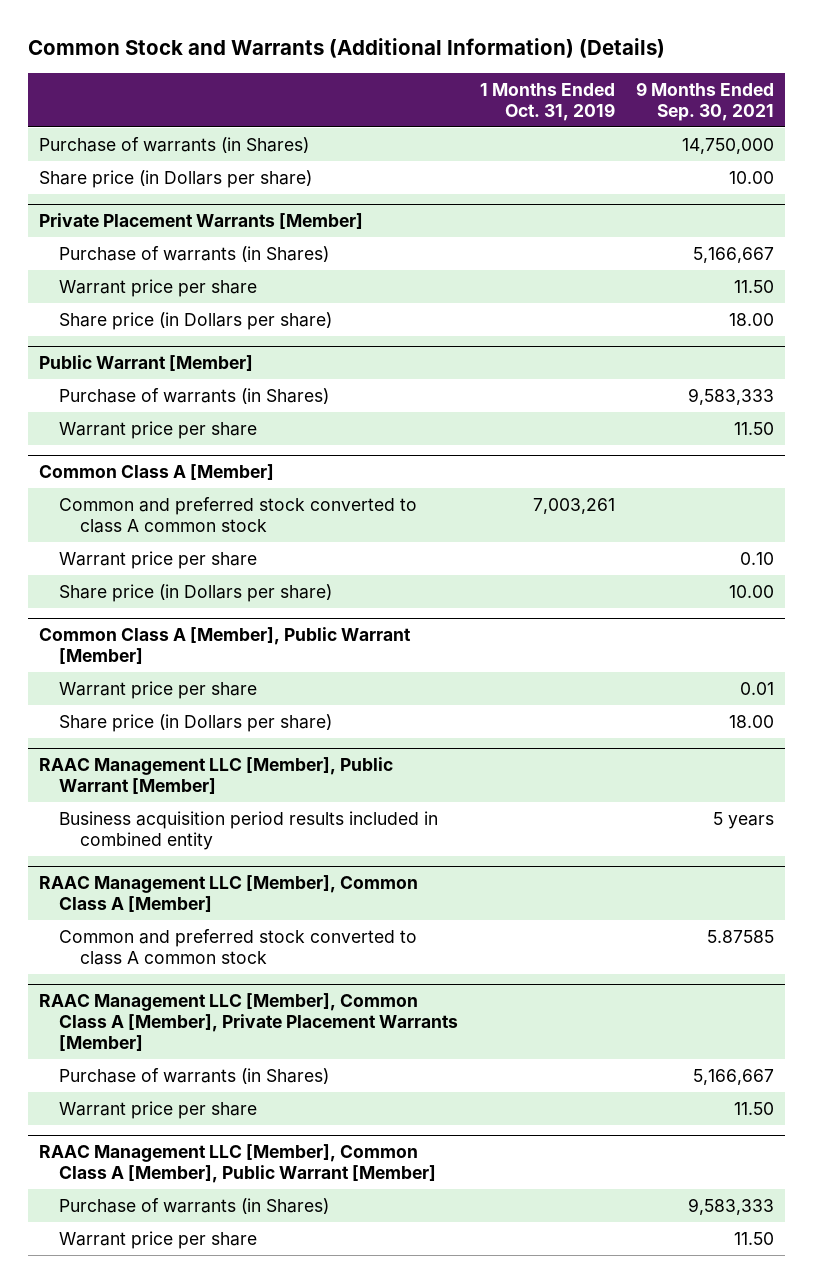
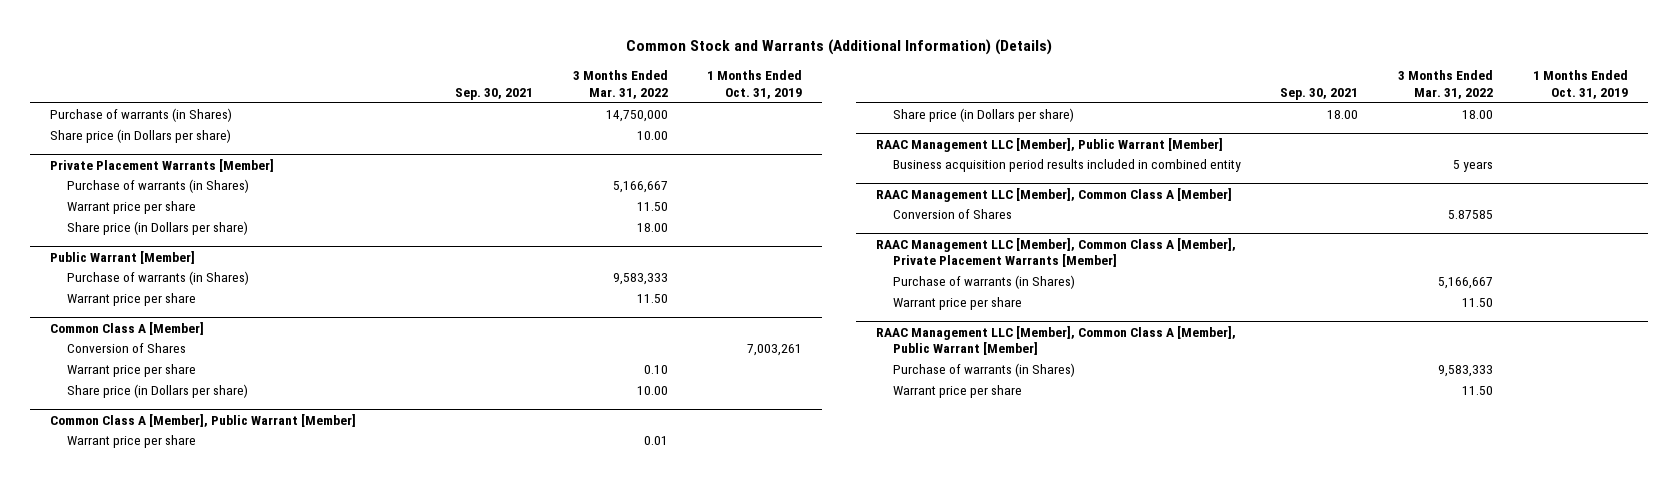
[636,82,775,121] 9 Months Ended Sep. 30, 2021 -> none
none -> [454,87,533,100] Sep. 30, 2021
none -> [572,70,668,99] 3 Months Ended Mar. 31, 2022
[59,497,418,533] Common and preferred stock converted to class A common stock -> [67,343,187,354] Conversion of Shares
[59,929,418,965] Common and preferred stock converted to class A common stock -> [892,209,1012,220] Conversion of Shares

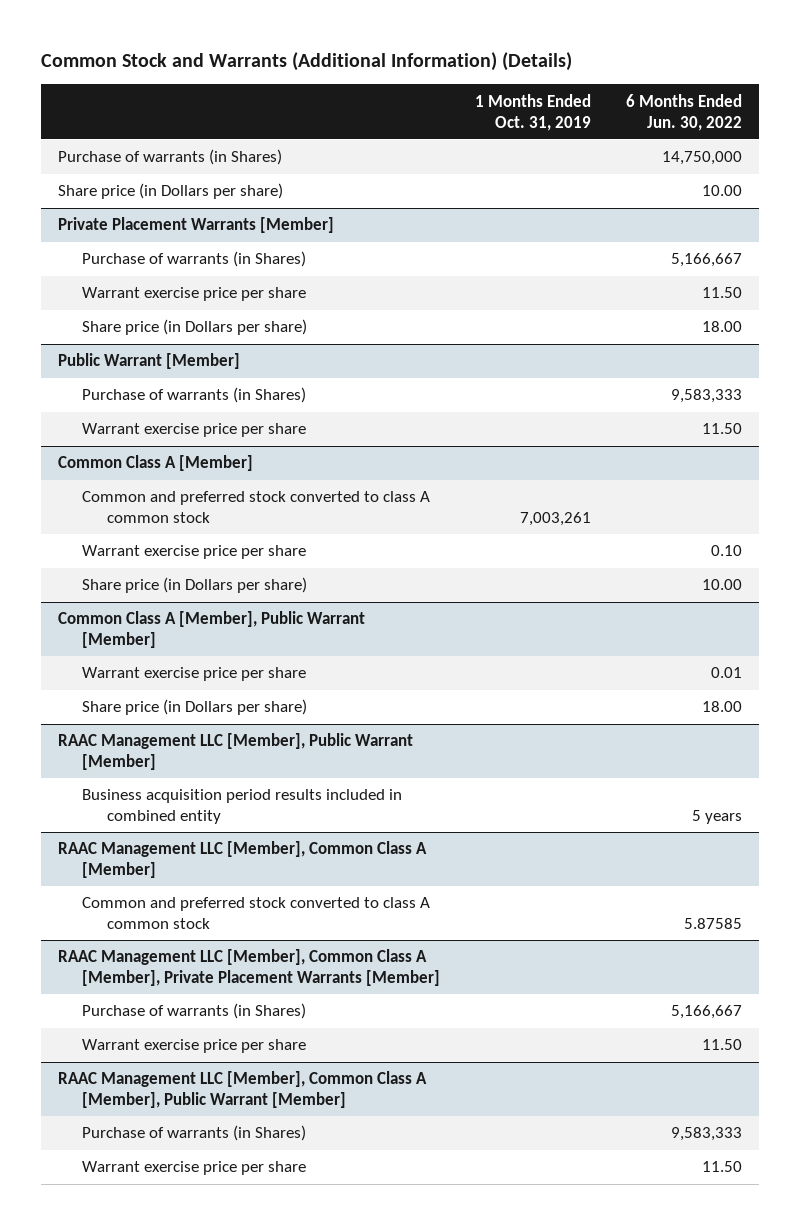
[454,87,533,100] Sep. 30, 2021 -> none
[572,70,668,99] 3 Months Ended Mar. 31, 2022 -> none
none -> [625,93,742,131] 6 Months Ended Jun. 30, 2022
[67,201,197,215] Warrant price per share -> [82,287,307,302] Warrant exercise price per share
[67,293,197,307] Warrant price per share -> [82,423,307,438] Warrant exercise price per share
[67,343,187,354] Conversion of Shares -> [82,491,431,524] Common and preferred stock converted to class A common stock
[67,364,197,378] Warrant price per share -> [82,545,307,560] Warrant exercise price per share
[67,435,197,449] Warrant price per share -> [82,667,307,682] Warrant exercise price per share
[892,209,1012,220] Conversion of Shares -> [82,897,431,930] Common and preferred stock converted to class A common stock
[892,297,1022,311] Warrant price per share -> [82,1039,307,1054] Warrant exercise price per share
[892,385,1022,399] Warrant price per share -> [82,1161,307,1176] Warrant exercise price per share

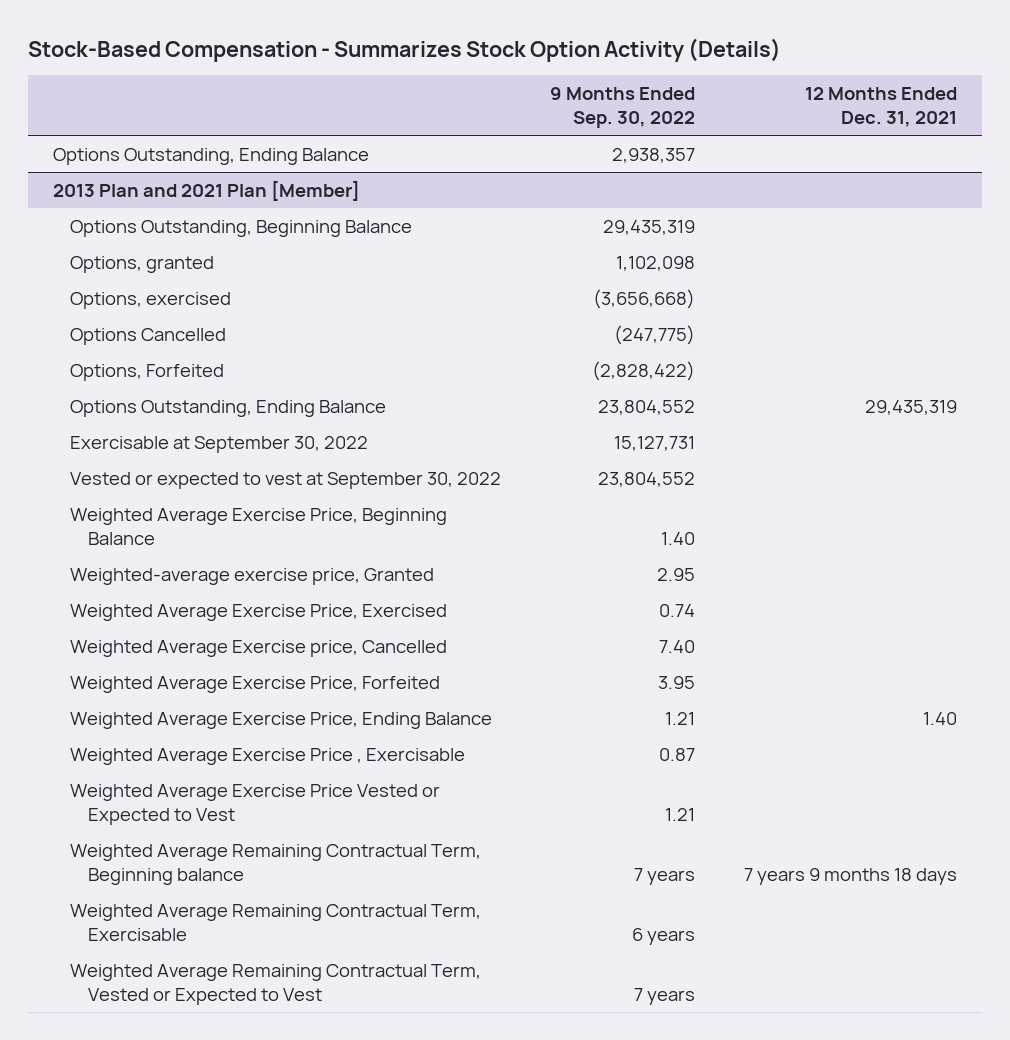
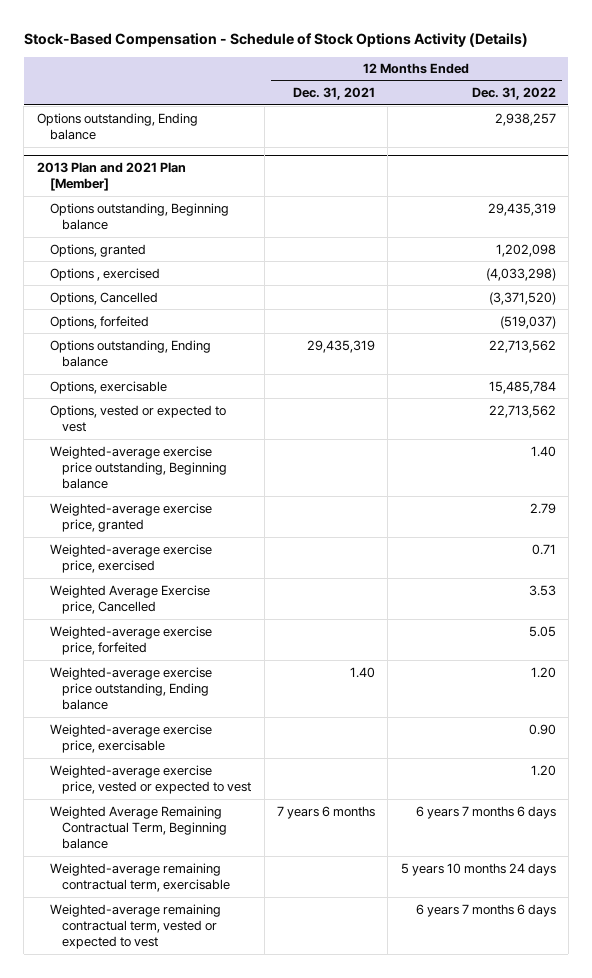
[28,37,782,62] Stock-Based Compensation - Summarizes Stock Option Activity (Details) -> [23,32,528,47] Stock-Based Compensation - Schedule of Stock Options Activity (Details)
[550,87,696,128] 9 Months Ended Sep. 30, 2022 -> none
none -> [471,87,556,101] Dec. 31, 2022
[52,147,369,165] Options Outstanding, Ending Balance -> [36,112,198,140] Options outstanding, Ending balance
[70,219,413,237] Options Outstanding, Beginning Balance -> [49,202,229,230] Options outstanding, Beginning balance
[70,435,369,453] Exercisable at September 30, 2022 -> none
[70,291,232,309] Options, exercised -> [49,267,160,281] Options , exercised
[70,327,227,345] Options Cancelled -> [49,291,158,305] Options, Cancelled
[70,363,225,381] Options, Forfeited -> [49,315,149,329] Options, forfeited
[70,399,387,417] Options Outstanding, Ending Balance -> [49,339,211,367] Options outstanding, Ending balance
none -> [49,380,167,394] Options, exercisable
[70,471,502,489] Vested or expected to vest at September 30, 2022 -> [49,404,226,432] Options, vested or expected to vest
[70,507,448,545] Weighted Average Exercise Price, Beginning Balance -> [49,445,228,490] Weighted-average exercise price outstanding, Beginning balance
[70,567,435,585] Weighted-average exercise price, Granted -> [49,502,212,532] Weighted-average exercise price, granted
[70,603,448,621] Weighted Average Exercise Price, Exercised -> [49,543,212,573] Weighted-average exercise price, exercised
[70,675,441,693] Weighted Average Exercise Price, Forfeited -> [49,625,212,655] Weighted-average exercise price, forfeited
[70,711,493,729] Weighted Average Exercise Price, Ending Balance -> [49,666,212,711] Weighted-average exercise price outstanding, Ending balance
[70,747,466,765] Weighted Average Exercise Price , Exercisable -> [49,723,212,753] Weighted-average exercise price, exercisable
[70,783,441,825] Weighted Average Exercise Price Vested or Expected to Vest -> [49,764,252,794] Weighted-average exercise price, vested or expected to vest
[744,867,958,885] 7 years 9 months 18 days -> [277,805,376,819] 7 years 6 months
[70,903,482,941] Weighted Average Remaining Contractual Term, Exercisable -> [49,862,231,892] Weighted-average remaining contractual term, exercisable
[70,963,482,1005] Weighted Average Remaining Contractual Term, Vested or Expected to Vest -> [49,903,221,950] Weighted-average remaining contractual term, vested or expected to vest

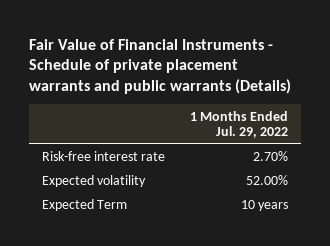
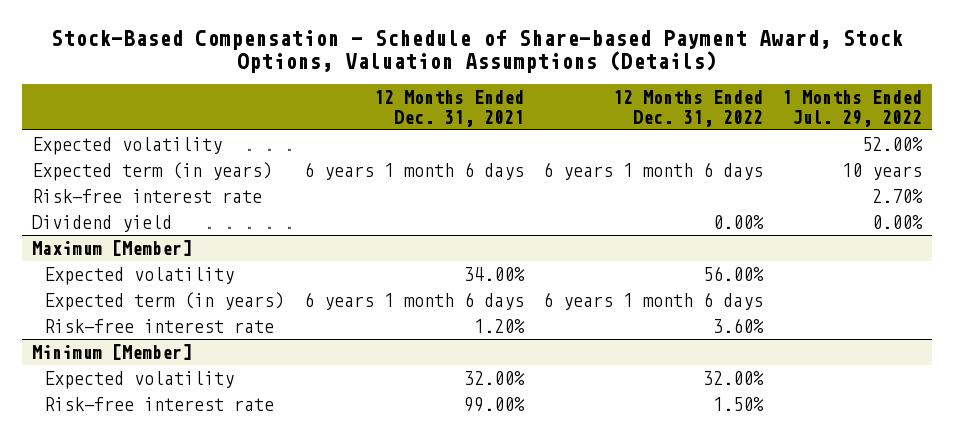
[29,38,292,95] Fair Value of Financial Instruments - Schedule of private placement warrants and public warrants (Details) -> [51,29,904,74] Stock-Based Compensation - Schedule of Share-based Payment Award, Stock Options, Valuation Assumptions (Details)
none -> [373,90,524,127] 12 Months Ended Dec. 31, 2021
none -> [612,90,763,127] 12 Months Ended Dec. 31, 2022
[41,199,127,212] Expected Term -> [31,161,272,181] Expected term (in years)
[41,151,165,162] Risk-free interest rate -> [31,188,262,203] Risk-free interest rate
none -> [31,214,172,232] Dividend yield
none -> [31,239,192,256] Maximum [Member]
none -> [44,266,235,285] Expected volatility
none -> [44,291,285,311] Expected term (in years)
none -> [44,318,275,333] Risk-free interest rate
none -> [31,343,192,360] Minimum [Member]
none -> [44,370,235,389] Expected volatility
none -> [44,396,275,411] Risk-free interest rate

